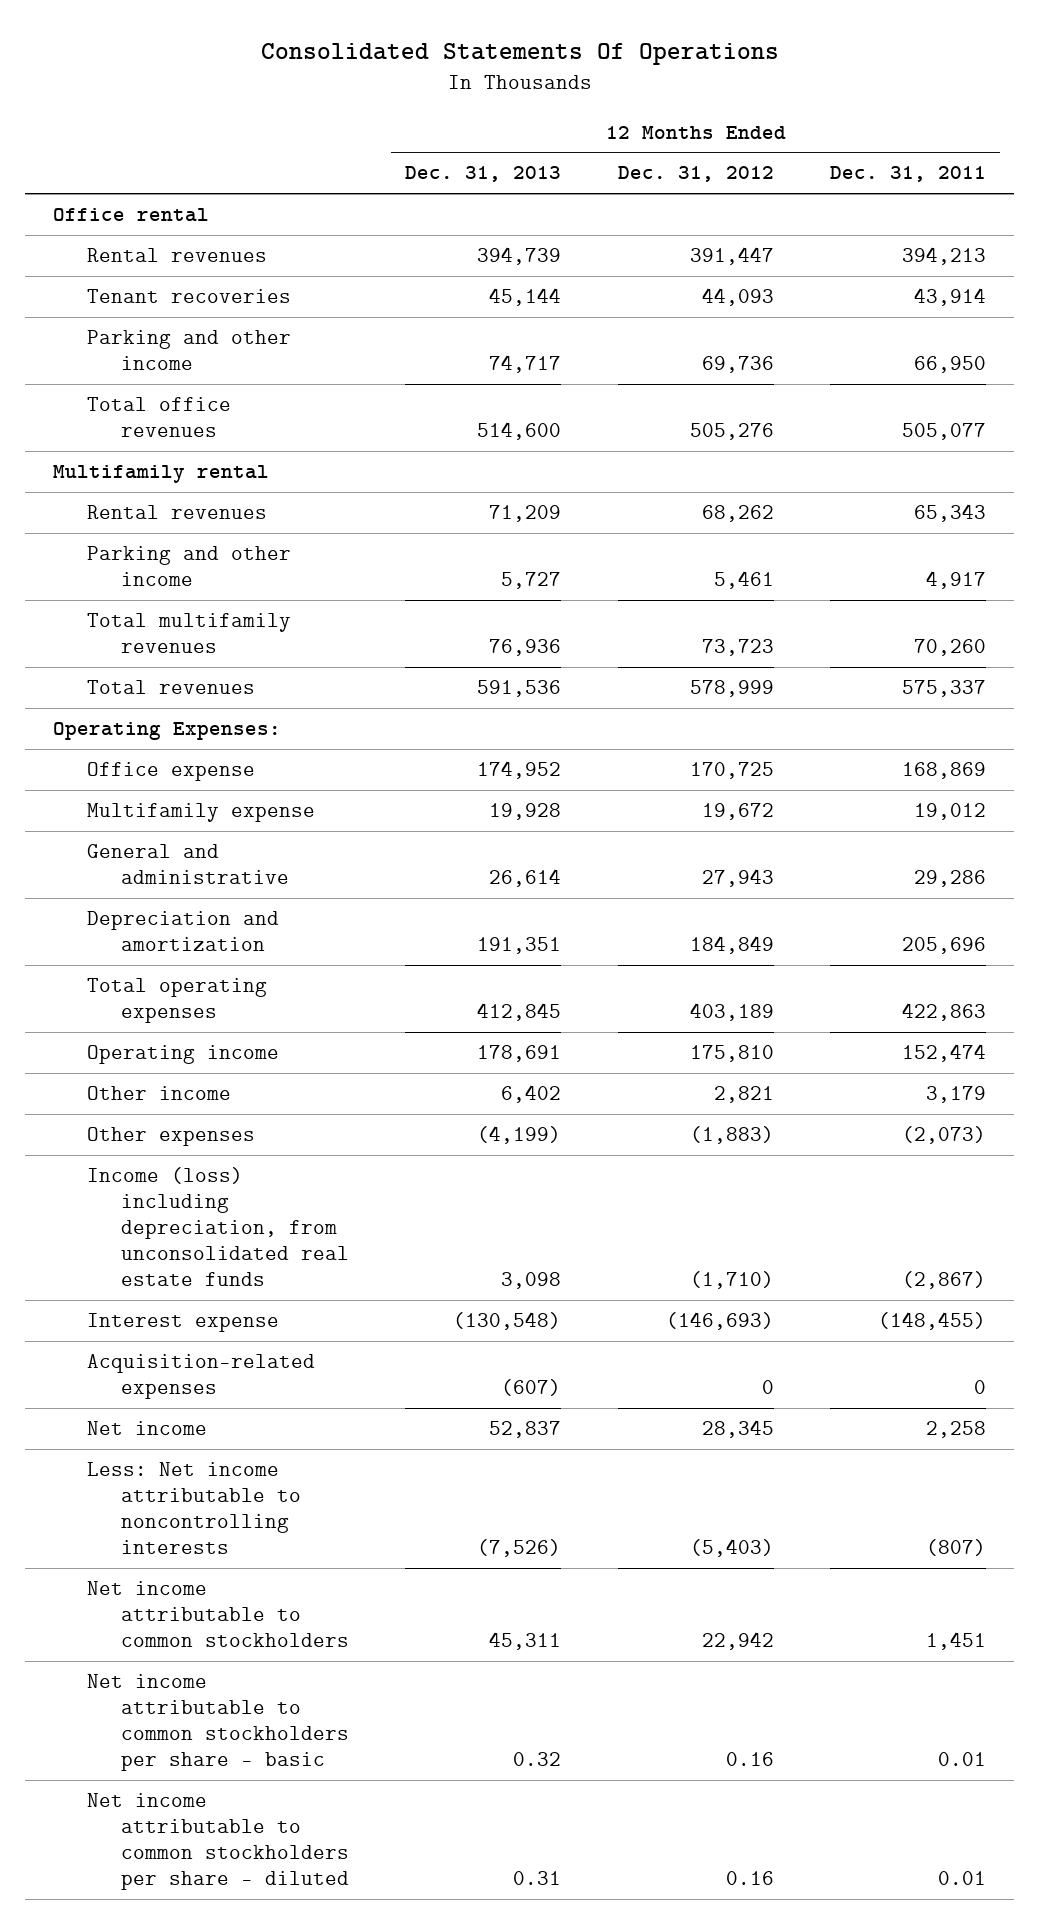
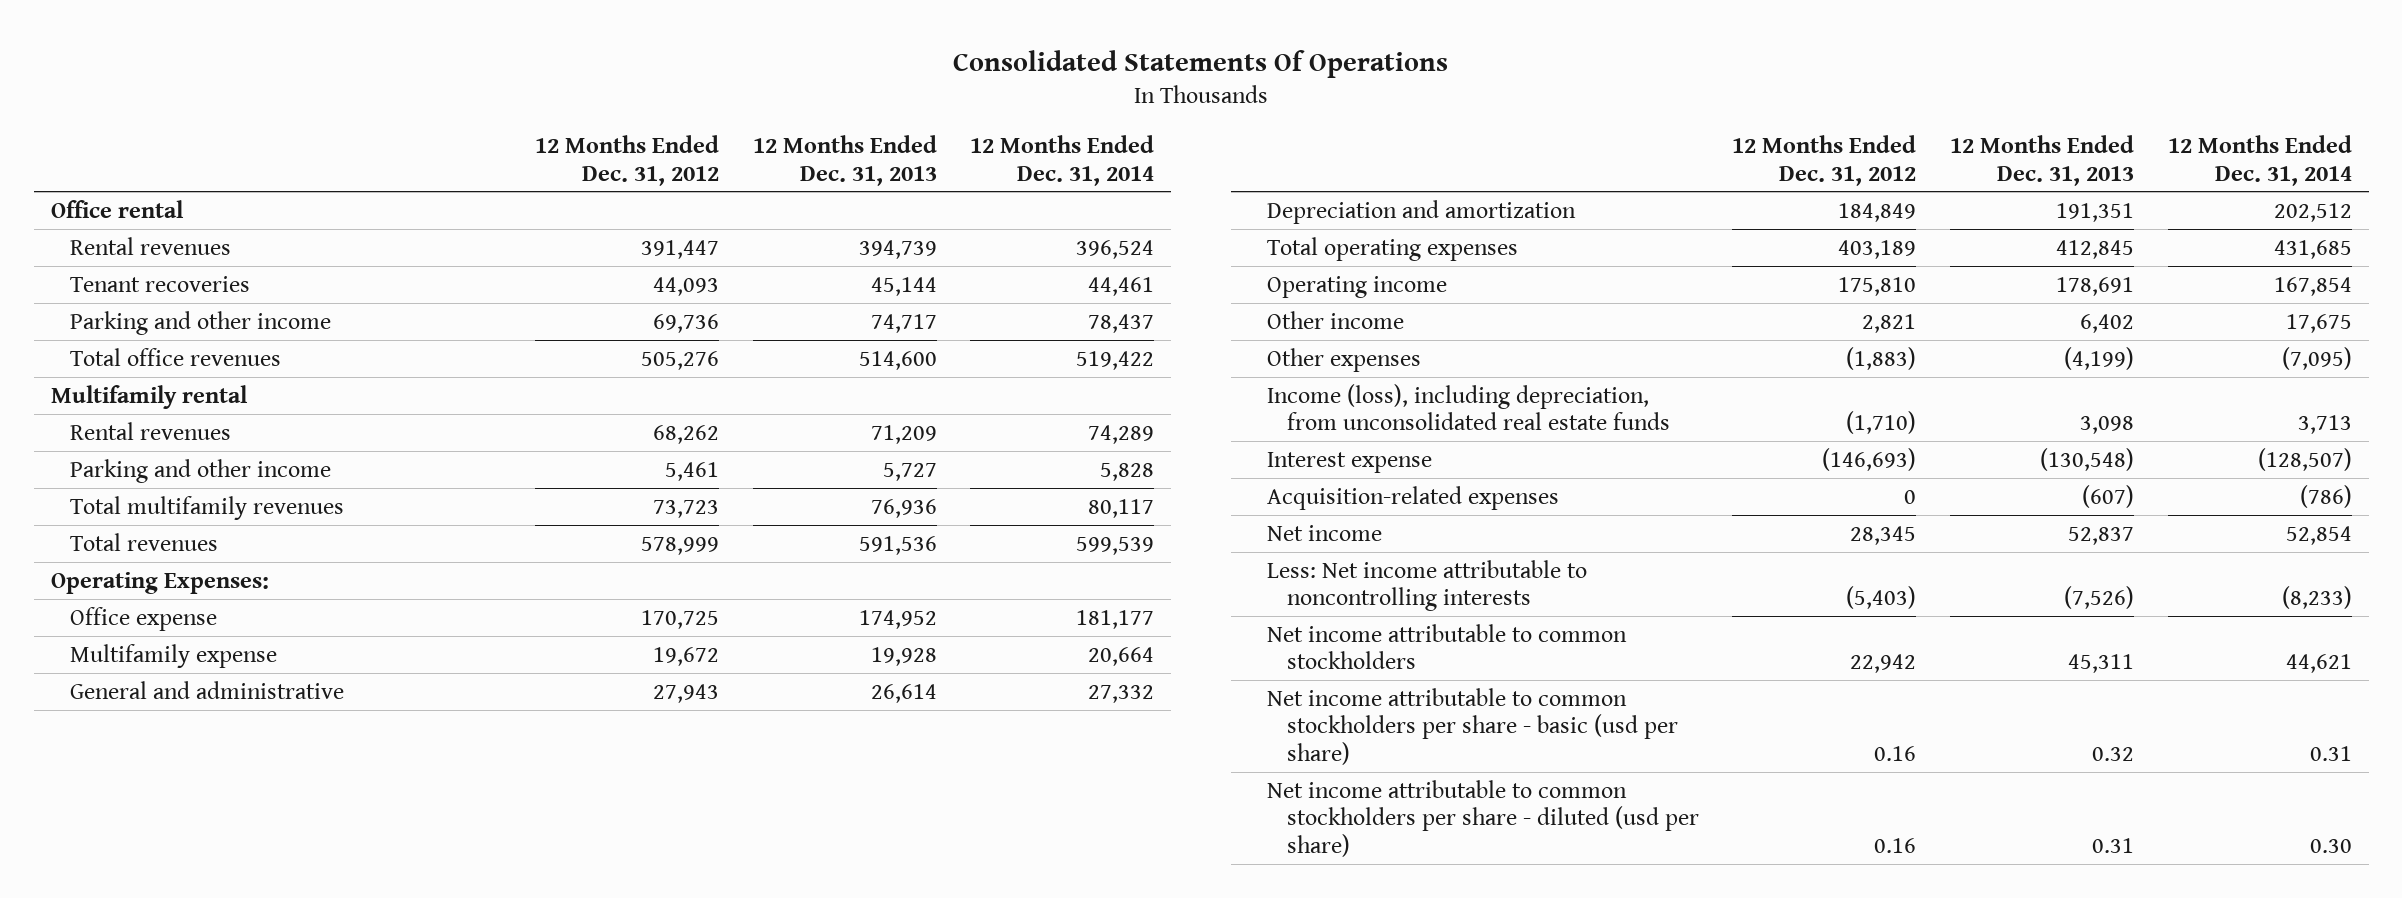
[830,166,987,183] Dec. 31, 2011 -> none
none -> [970,134,1155,186] 12 Months Ended Dec. 31, 2014
[87,1167,349,1287] Income (loss) including depreciation, from unconsolidated real estate funds -> [1267,383,1670,431] Income (loss), including depreciation, from unconsolidated real estate funds
[87,1674,349,1772] Net income attributable to common stockholders per share - basic -> [1267,687,1678,765] Net income attributable to common stockholders per share - basic (usd per share)
[87,1793,349,1891] Net income attributable to common stockholders per share - diluted -> [1267,779,1699,857] Net income attributable to common stockholders per share - diluted (usd per share)

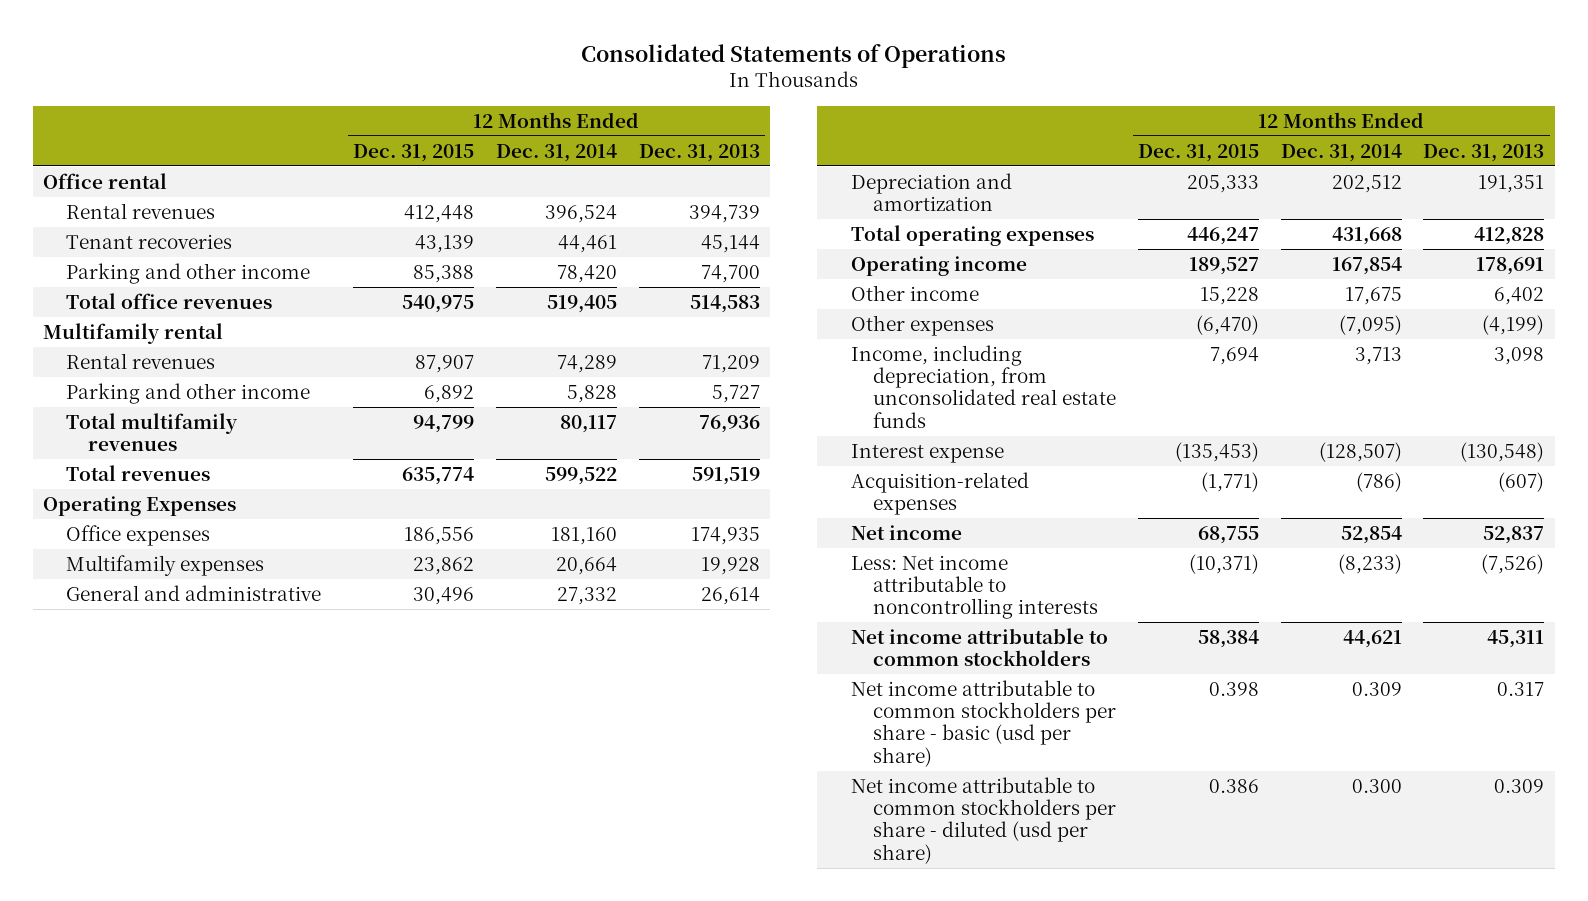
[953,49,1449,78] Consolidated Statements Of Operations -> [580,43,1006,68] Consolidated Statements of Operations
[534,134,719,186] 12 Months Ended Dec. 31, 2012 -> none
none -> [353,143,475,162] Dec. 31, 2015
[870,313,937,333] 74,717 -> [700,264,760,283] 74,700
[1088,313,1155,333] 78,437 -> [556,264,617,283] 78,420
[858,350,937,370] 514,600 -> [689,294,760,313] 514,583
[1076,350,1155,370] 519,422 -> [546,294,617,313] 519,405
[858,535,937,555] 591,536 -> [691,466,760,485] 591,519
[1076,536,1155,555] 599,539 -> [544,466,617,485] 599,522
[50,571,269,594] Operating Expenses: -> [43,495,237,516] Operating Expenses
[69,606,217,631] Office expense -> [65,524,210,546] Office expenses
[858,609,937,629] 174,952 -> [690,526,760,545] 174,935
[1076,609,1155,629] 181,177 -> [550,526,617,545] 181,160
[69,643,277,668] Multifamily expense -> [65,554,264,576] Multifamily expenses
[2056,239,2135,259] 412,845 -> [1474,226,1545,245] 412,828
[2273,239,2352,259] 431,685 -> [1331,226,1402,245] 431,668
[1267,383,1670,431] Income (loss), including depreciation, from unconsolidated real estate funds -> [850,344,1117,428] Income, including depreciation, from unconsolidated real estate funds
[2092,746,2135,761] 0.32 -> [1497,681,1545,696] 0.317
[2309,745,2352,761] 0.31 -> [1351,681,1402,696] 0.309
[2092,837,2135,853] 0.31 -> [1494,778,1545,793] 0.309
[2309,838,2352,853] 0.30 -> [1351,778,1402,793] 0.300

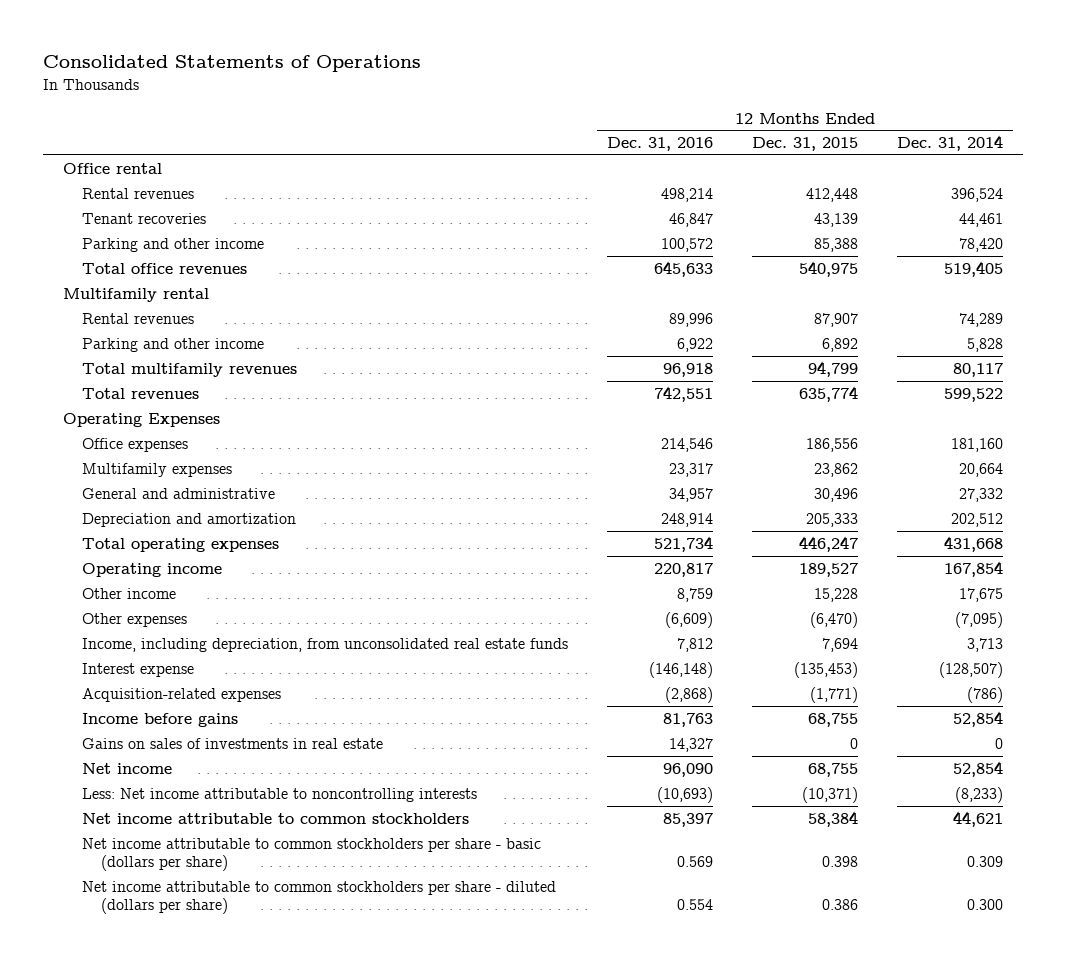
[638,143,760,162] Dec. 31, 2013 -> none
none -> [607,137,714,152] Dec. 31, 2016
none -> [82,712,239,727] Income before gains
none -> [82,737,384,749] Gains on sales of investments in real estate
[850,679,1117,767] Net income attributable to common stockholders per share - basic (usd per share) -> [82,837,542,872] Net income attributable to common stockholders per share - basic (dollars per share)
[850,776,1117,864] Net income attributable to common stockholders per share - diluted (usd per share) -> [82,880,557,915] Net income attributable to common stockholders per share - diluted (dollars per share)

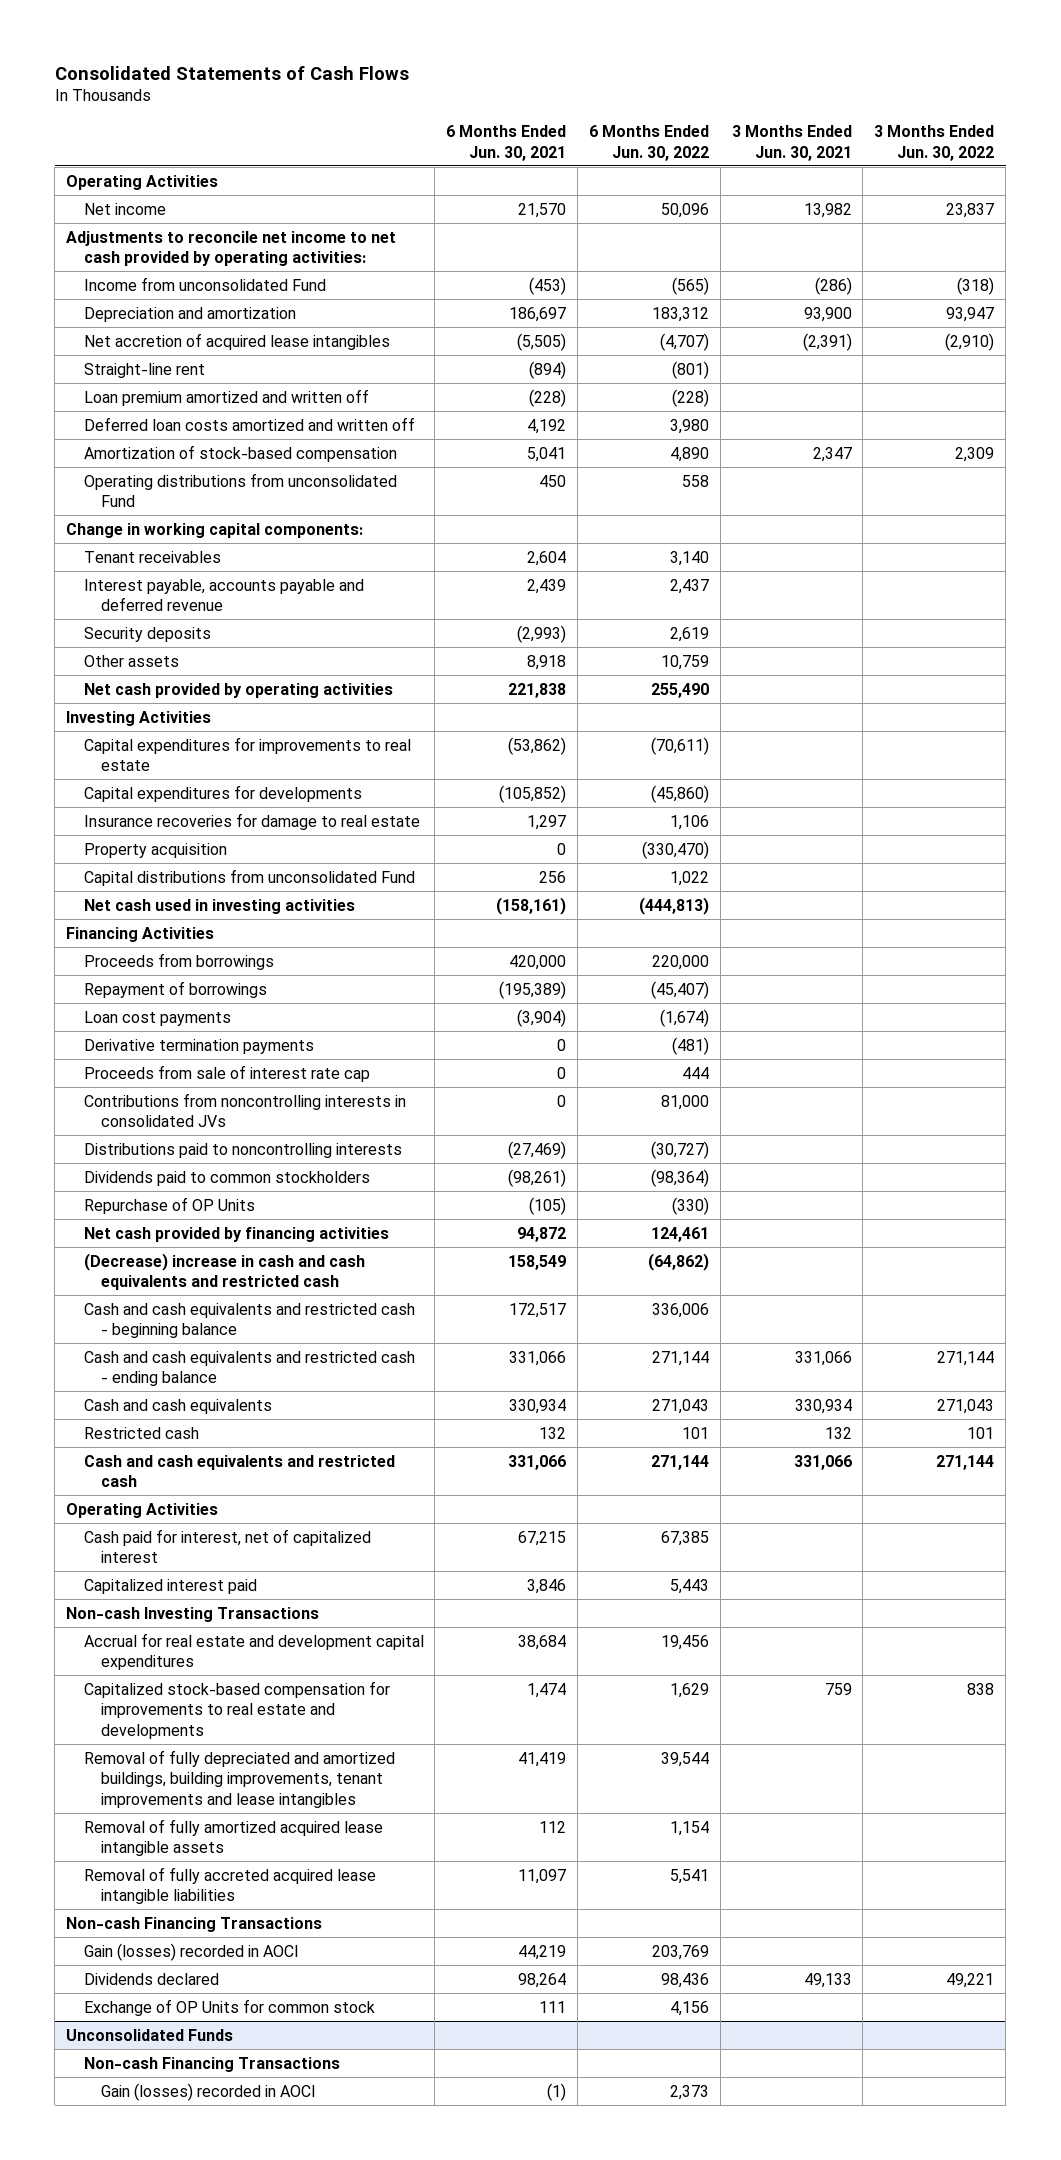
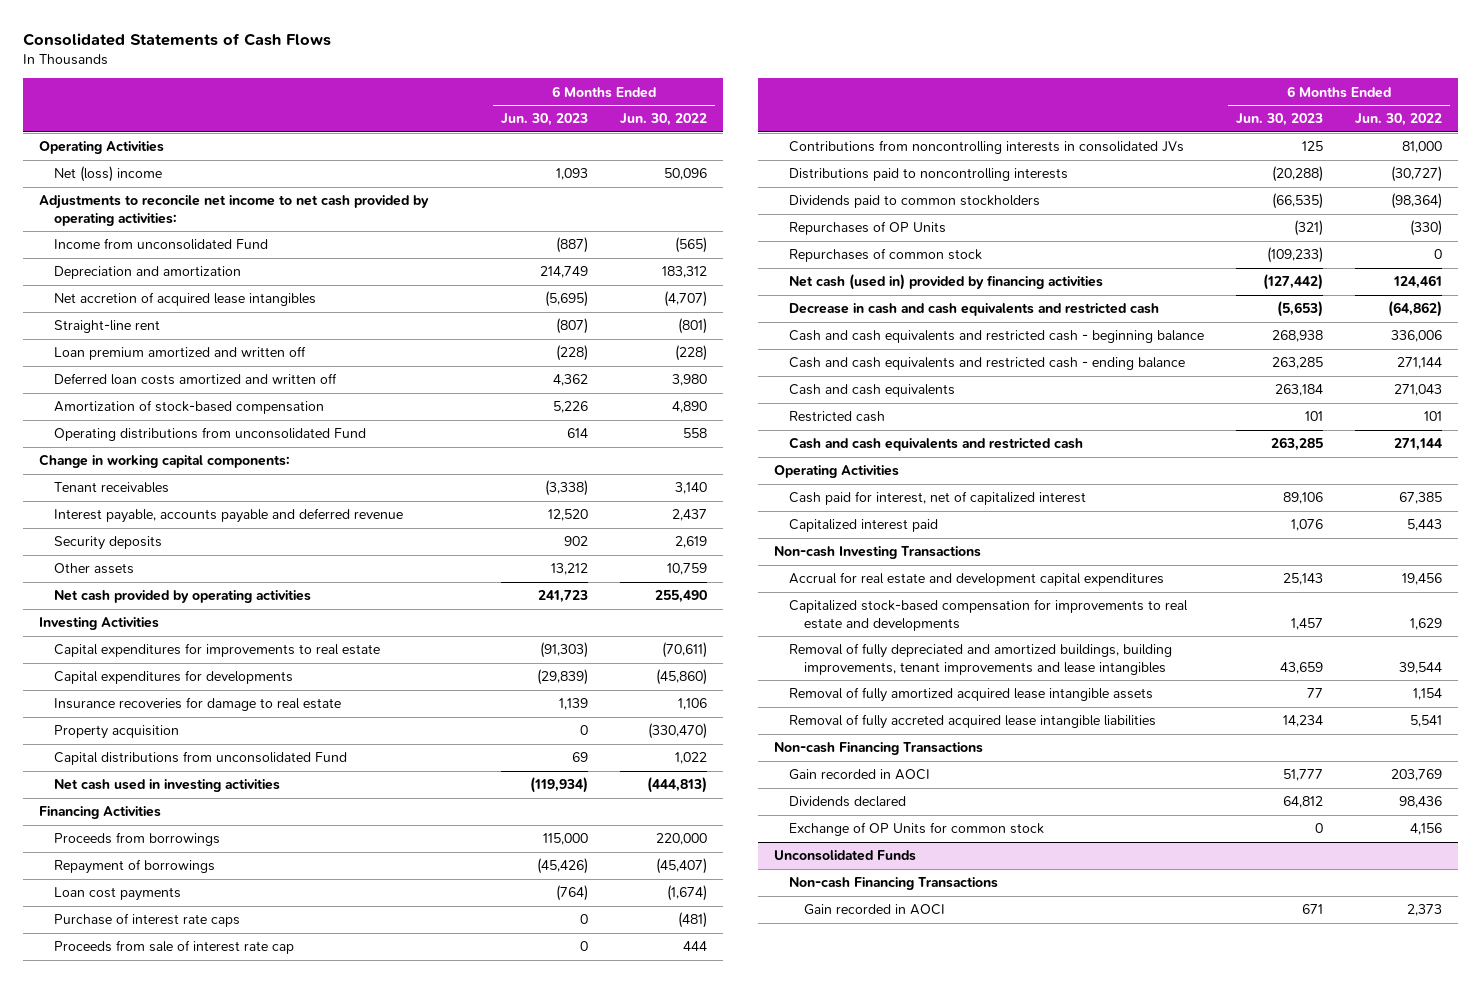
[446,125,567,161] 6 Months Ended Jun. 30, 2021 -> none
[731,125,852,161] 3 Months Ended Jun. 30, 2021 -> none
[874,125,995,161] 3 Months Ended Jun. 30, 2022 -> none
none -> [500,113,588,127] Jun. 30, 2023
[83,202,166,215] Net income -> [53,166,162,183] Net (loss) income
[83,1038,314,1054] Derivative termination payments -> [53,913,240,928] Purchase of interest rate caps
[83,1196,255,1214] Repurchase of OP Units -> [789,221,947,236] Repurchases of OP Units
none -> [789,248,983,263] Repurchases of common stock
[83,1226,389,1242] Net cash provided by financing activities -> [789,274,1104,291] Net cash (used in) provided by financing activities
[83,1252,365,1291] (Decrease) increase in cash and cash equivalents and restricted cash -> [789,303,1160,317] Decrease in cash and cash equivalents and restricted cash
[83,1942,299,1961] Gain (losses) recorded in AOCI -> [789,769,931,781] Gain recorded in AOCI
[101,2082,317,2101] Gain (losses) recorded in AOCI -> [803,904,945,916] Gain recorded in AOCI

